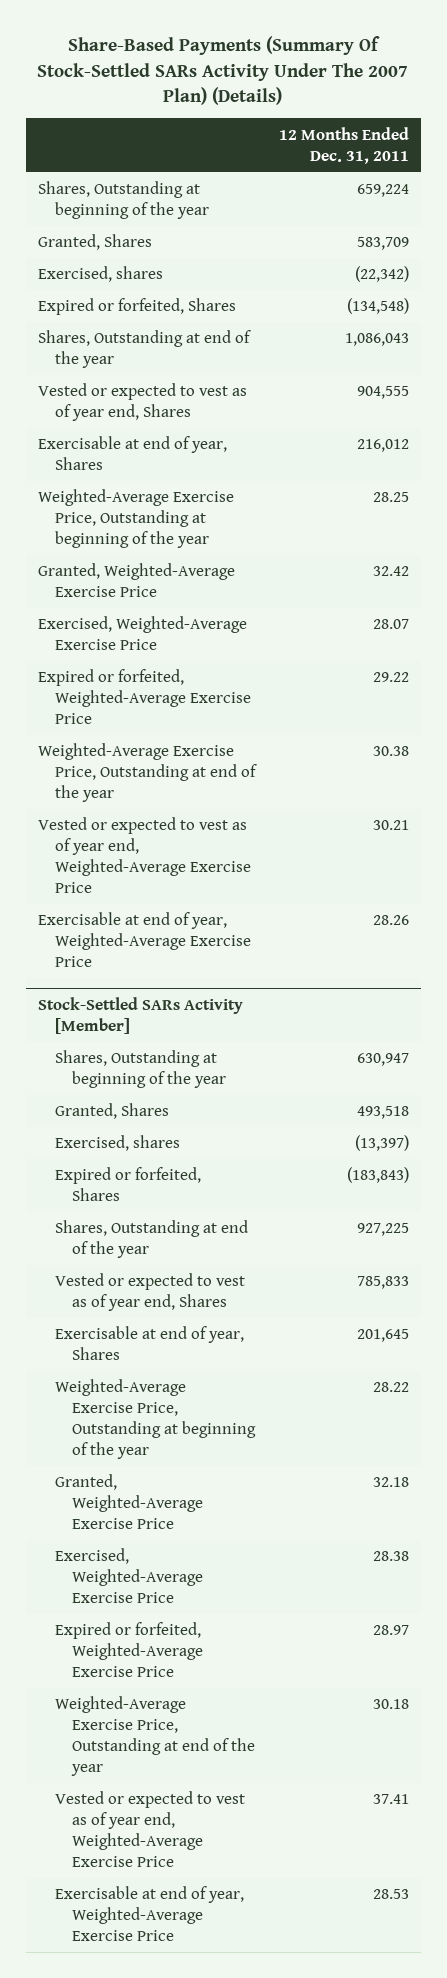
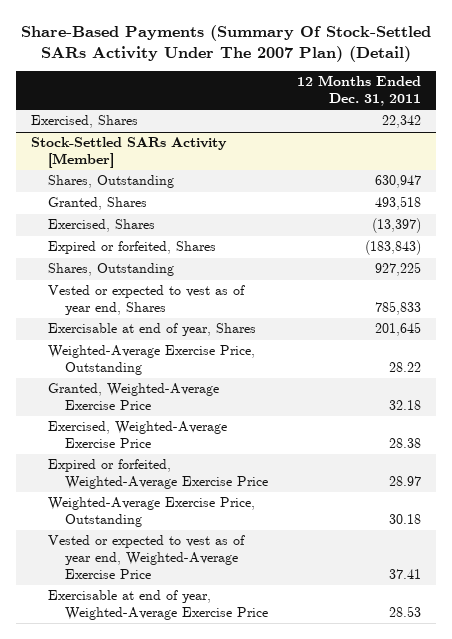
[37,36,409,106] Share-Based Payments (Summary Of Stock-Settled SARs Activity Under The 2007 Plan) (Details) -> [21,24,432,62] Share-Based Payments (Summary Of Stock-Settled SARs Activity Under The 2007 Plan) (Detail)
[37,181,210,220] Shares, Outstanding at beginning of the year -> none
[37,234,152,251] Granted, Shares -> none
[37,298,236,316] Expired or forfeited, Shares -> none
[37,330,251,369] Shares, Outstanding at end of the year -> none
[37,383,247,422] Vested or expected to vest as of year end, Shares -> none
[37,436,227,471] Exercisable at end of year, Shares -> none
[37,489,234,549] Weighted-Average Exercise Price, Outstanding at beginning of the year -> none
[37,563,235,598] Granted, Weighted-Average Exercise Price -> none
[37,616,247,651] Exercised, Weighted-Average Exercise Price -> none
[37,669,252,725] Expired or forfeited, Weighted-Average Exercise Price -> none
[37,743,258,803] Weighted-Average Exercise Price, Outstanding at end of the year -> none
[37,817,252,894] Vested or expected to vest as of year end, Weighted-Average Exercise Price -> none
[37,912,252,968] Exercisable at end of year, Weighted-Average Exercise Price -> none
[37,266,163,283] Exercised, shares -> [30,115,138,129] Exercised, Shares
[354,266,409,283] (22,342) -> [382,115,422,129] 22,342
[55,1050,227,1089] Shares, Outstanding at beginning of the year -> [47,175,174,189] Shares, Outstanding
[55,1135,181,1152] Exercised, shares -> [47,219,155,233] Exercised, Shares
[55,1220,249,1259] Shares, Outstanding at end of the year -> [47,263,174,277] Shares, Outstanding
[55,1379,257,1460] Weighted-Average Exercise Price, Outstanding at beginning of the year -> [47,345,255,376] Weighted-Average Exercise Price, Outstanding
[55,1696,256,1777] Weighted-Average Exercise Price, Outstanding at end of the year -> [47,497,255,528] Weighted-Average Exercise Price, Outstanding

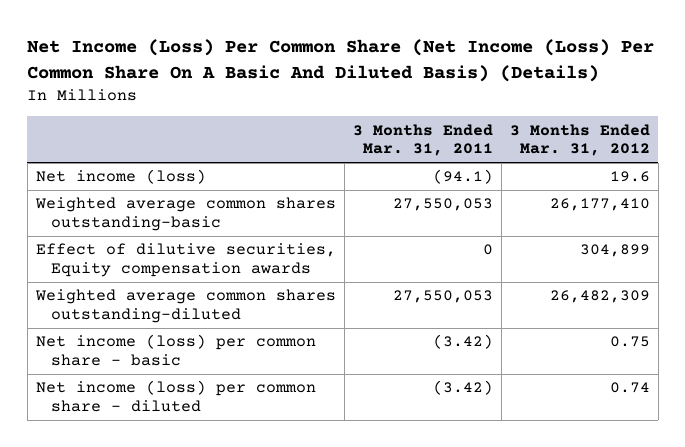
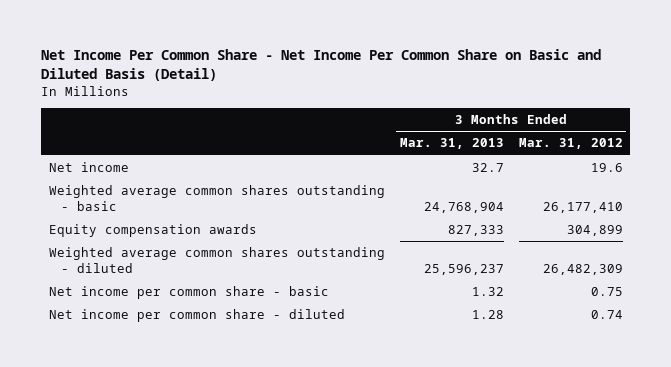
[27,39,655,82] Net Income (Loss) Per Common Share (Net Income (Loss) Per Common Share On A Basic And Diluted Basis) (Details) -> [40,49,601,82] Net Income Per Common Share - Net Income Per Common Share on Basic and Diluted Basis (Detail)
[352,123,493,157] 3 Months Ended Mar. 31, 2011 -> none
none -> [399,138,504,150] Mar. 31, 2013
[35,169,206,185] Net income (loss) -> [48,162,129,173] Net income
[34,197,336,232] Weighted average common shares outstanding-basic -> [48,185,385,212] Weighted average common shares outstanding - basic
[35,243,336,278] Effect of dilutive securities, Equity compensation awards -> [48,224,257,238] Equity compensation awards
[34,289,336,324] Weighted average common shares outstanding-diluted -> [48,247,385,274] Weighted average common shares outstanding - diluted
[35,334,316,367] Net income (loss) per common share - basic -> [48,286,329,300] Net income per common share - basic
[35,380,316,413] Net income (loss) per common share - diluted -> [48,309,345,323] Net income per common share - diluted

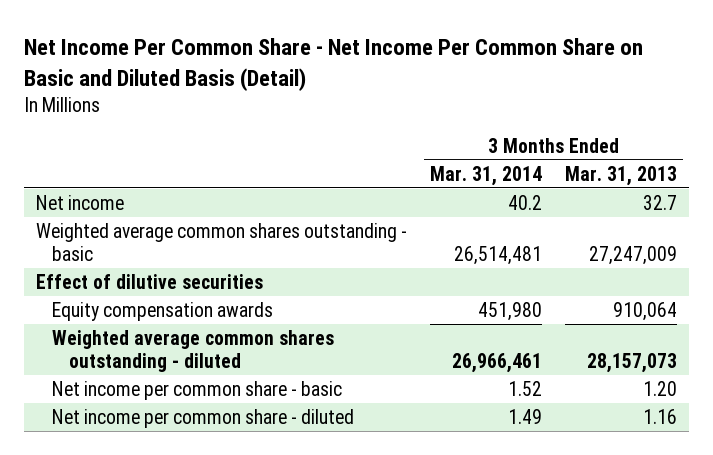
[518,138,623,150] Mar. 31, 2012 -> none
none -> [430,165,543,186] Mar. 31, 2014
[423,202,504,214] 24,768,904 -> [589,245,678,265] 27,247,009
none -> [35,273,263,289] Effect of dilutive securities
[447,225,504,237] 827,333 -> [613,301,678,321] 910,064
[423,264,504,276] 25,596,237 -> [587,352,678,373] 28,157,073
[471,287,504,297] 1.32 -> [643,380,678,396] 1.20
[471,310,504,320] 1.28 -> [643,408,678,424] 1.16

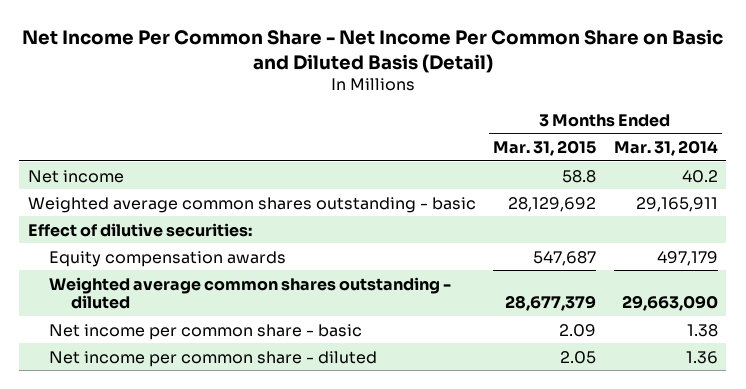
[565,165,678,186] Mar. 31, 2013 -> none
none -> [493,140,597,157] Mar. 31, 2015
[454,245,543,265] 26,514,481 -> [635,196,718,212] 29,165,911
[35,273,263,289] Effect of dilutive securities -> [27,222,252,237] Effect of dilutive securities:
[478,301,543,321] 451,980 -> [656,250,718,266] 497,179
[452,352,543,373] 26,966,461 -> [621,295,718,312] 29,663,090
[508,380,543,396] 1.52 -> [686,323,718,337] 1.38
[508,408,543,424] 1.49 -> [685,350,718,364] 1.36

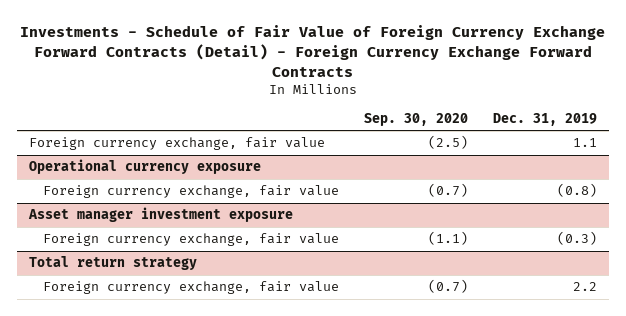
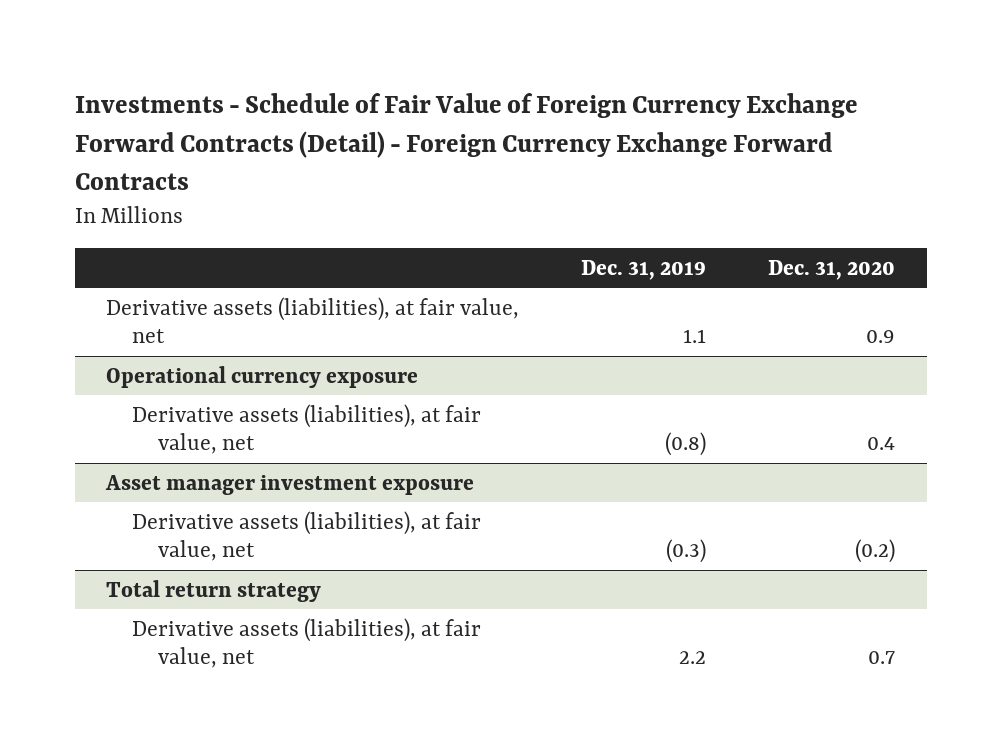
[363,112,468,126] Sep. 30, 2020 -> none
none -> [768,259,896,280] Dec. 31, 2020
[29,137,326,151] Foreign currency exchange, fair value -> [105,296,519,344] Derivative assets (liabilities), at fair value, net
[43,185,340,199] Foreign currency exchange, fair value -> [132,403,482,455] Derivative assets (liabilities), at fair value, net
[43,233,340,247] Foreign currency exchange, fair value -> [132,510,482,562] Derivative assets (liabilities), at fair value, net
[43,281,340,295] Foreign currency exchange, fair value -> [132,617,482,669] Derivative assets (liabilities), at fair value, net

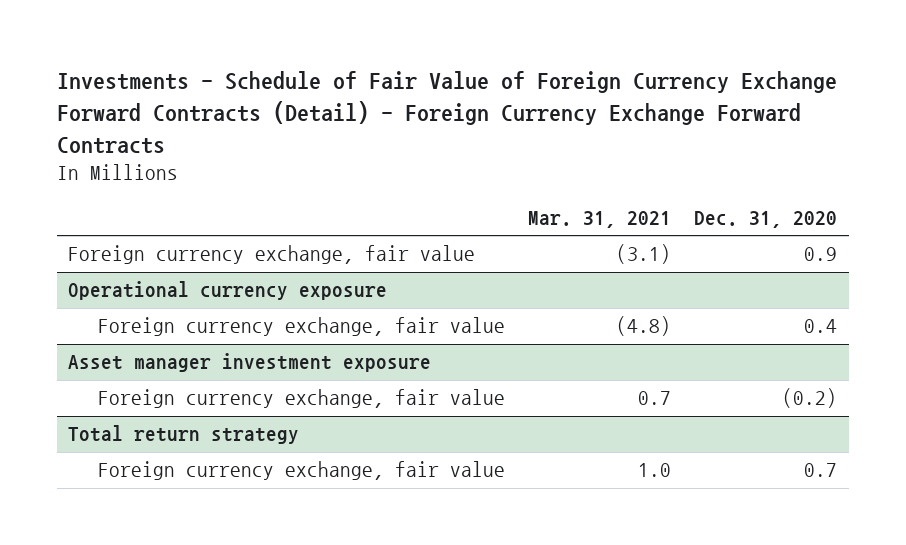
[581,259,707,280] Dec. 31, 2019 -> none
none -> [528,211,672,229] Mar. 31, 2021
[105,296,519,344] Derivative assets (liabilities), at fair value, net -> [68,245,476,265] Foreign currency exchange, fair value
[132,403,482,455] Derivative assets (liabilities), at fair value, net -> [98,317,506,337] Foreign currency exchange, fair value
[132,510,482,562] Derivative assets (liabilities), at fair value, net -> [98,389,506,409] Foreign currency exchange, fair value
[132,617,482,669] Derivative assets (liabilities), at fair value, net -> [98,461,506,481] Foreign currency exchange, fair value

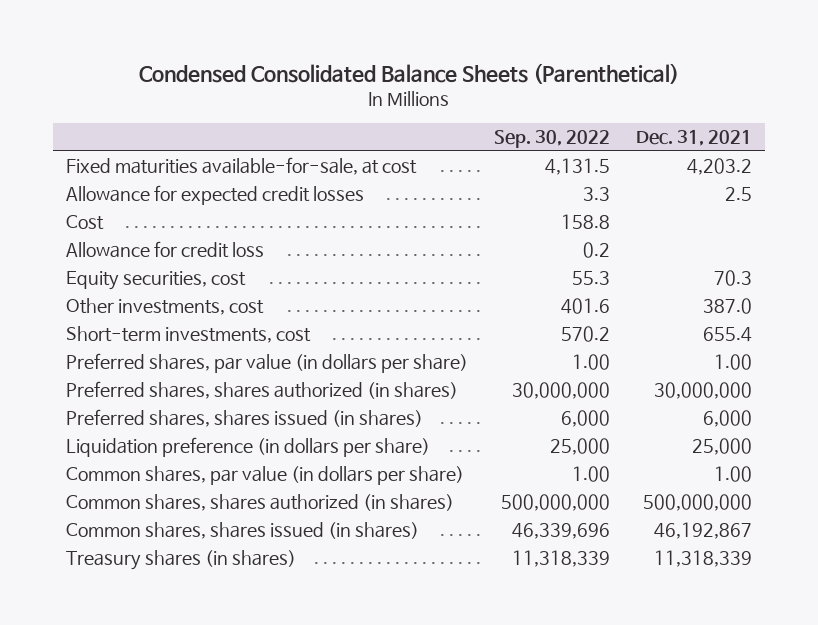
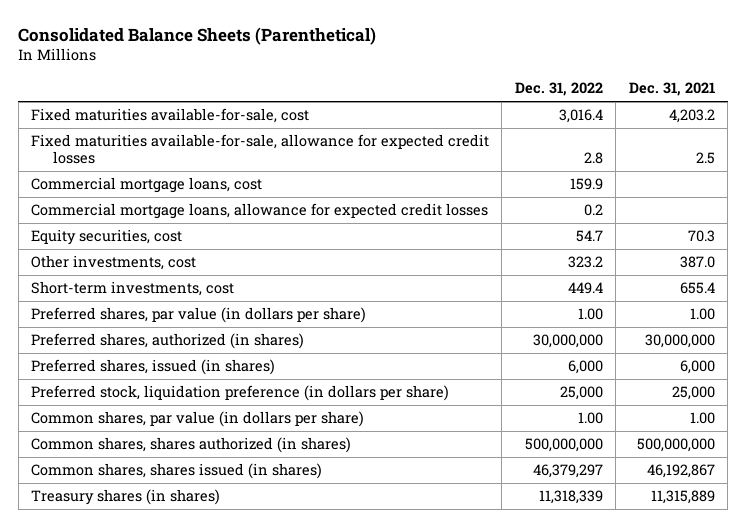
[139,62,680,84] Condensed Consolidated Balance Sheets (Parenthetical) -> [18,26,377,45] Consolidated Balance Sheets (Parenthetical)
[494,130,611,149] Sep. 30, 2022 -> none
none -> [514,82,603,97] Dec. 31, 2022
[66,157,418,176] Fixed maturities available-for-sale, at cost -> [31,108,310,124] Fixed maturities available-for-sale, cost
[66,185,365,206] Allowance for expected credit losses -> [31,134,490,165] Fixed maturities available-for-sale, allowance for expected credit losses
[66,215,105,231] Cost -> [31,177,263,194] Commercial mortgage loans, cost
[66,241,265,259] Allowance for credit loss -> [31,203,489,220] Commercial mortgage loans, allowance for expected credit losses
[66,381,459,400] Preferred shares, shares authorized (in shares) -> [31,333,305,350] Preferred shares, authorized (in shares)
[66,409,424,428] Preferred shares, shares issued (in shares) -> [31,359,276,376] Preferred shares, issued (in shares)
[66,437,431,458] Liquidation preference (in dollars per share) -> [31,385,450,402] Preferred stock, liquidation preference (in dollars per share)
[654,550,753,568] 11,318,339 -> [650,490,715,505] 11,315,889

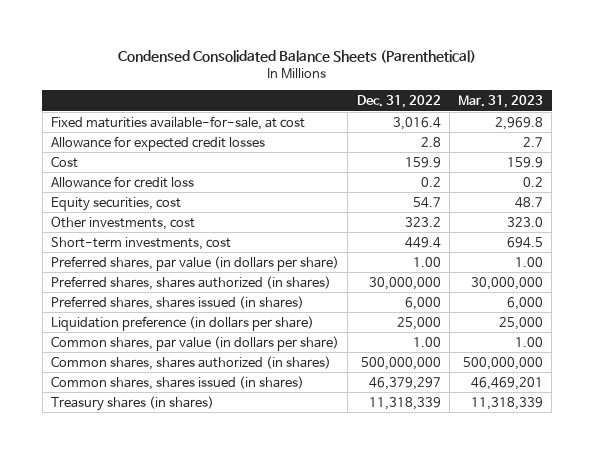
[18,26,377,45] Consolidated Balance Sheets (Parenthetical) -> [118,50,477,64] Condensed Consolidated Balance Sheets (Parenthetical)
[628,82,715,97] Dec. 31, 2021 -> none
none -> [458,94,544,108] Mar. 31, 2023
[31,108,310,124] Fixed maturities available-for-sale, cost -> [51,115,306,130] Fixed maturities available-for-sale, at cost
[31,134,490,165] Fixed maturities available-for-sale, allowance for expected credit losses -> [51,135,266,151] Allowance for expected credit losses
[31,177,263,194] Commercial mortgage loans, cost -> [51,155,79,168] Cost
[31,203,489,220] Commercial mortgage loans, allowance for expected credit losses -> [51,175,195,188] Allowance for credit loss
[31,333,305,350] Preferred shares, authorized (in shares) -> [51,275,332,290] Preferred shares, shares authorized (in shares)
[31,359,276,376] Preferred shares, issued (in shares) -> [51,295,305,310] Preferred shares, shares issued (in shares)
[31,385,450,402] Preferred stock, liquidation preference (in dollars per share) -> [51,315,315,331] Liquidation preference (in dollars per share)

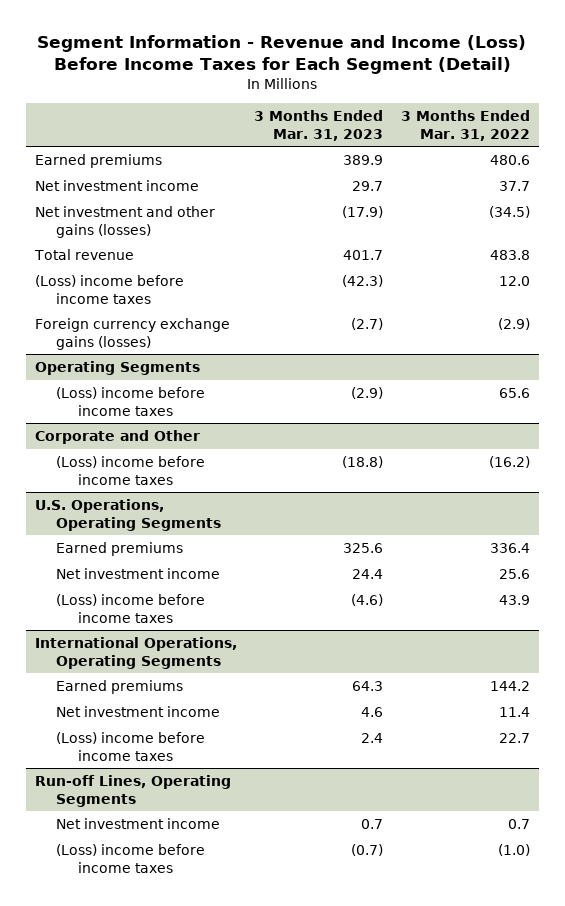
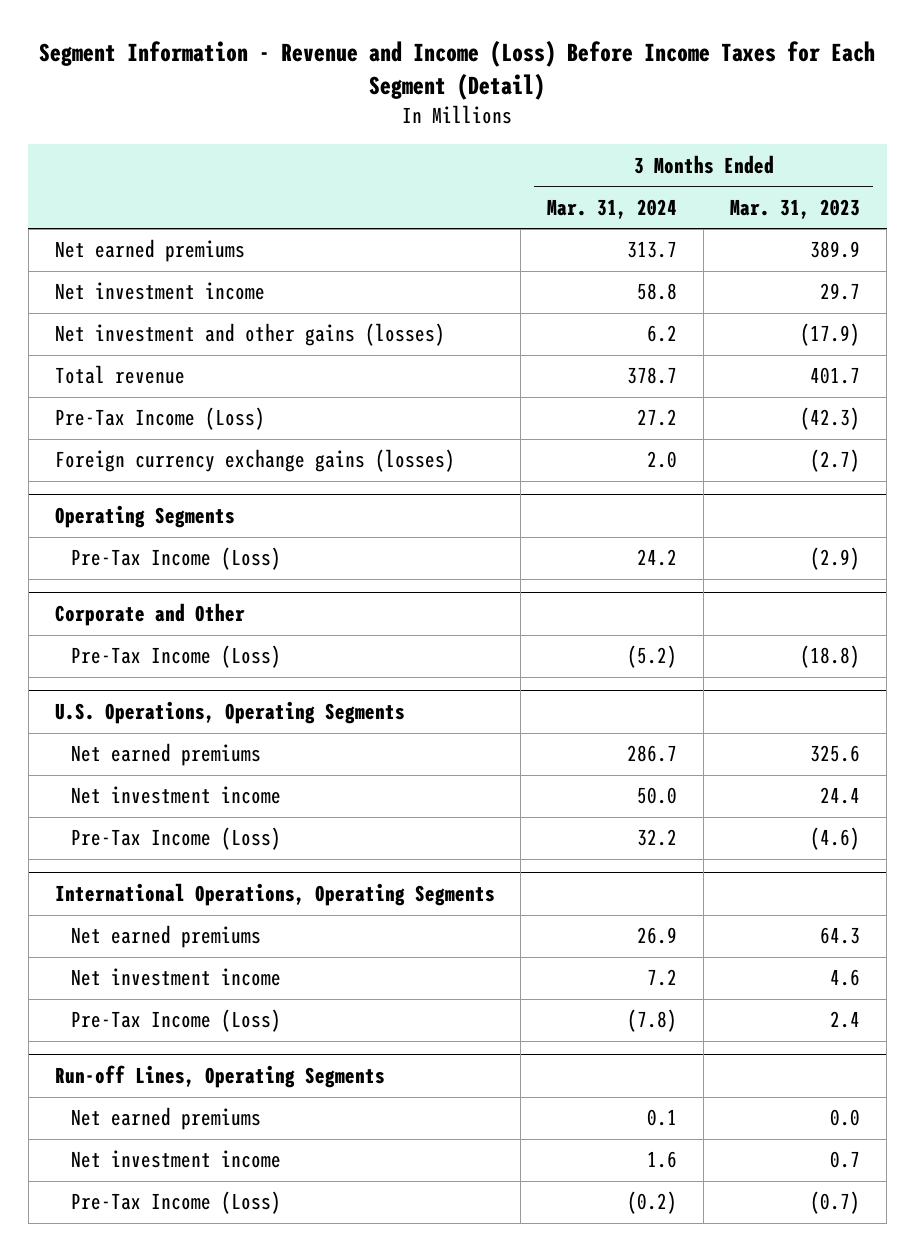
[401,110,531,141] 3 Months Ended Mar. 31, 2022 -> none
none -> [547,198,678,219] Mar. 31, 2024
[34,153,162,168] Earned premiums -> [54,239,245,263] Net earned premiums
[34,274,184,304] (Loss) income before income taxes -> [54,407,265,431] Pre-Tax Income (Loss)
[56,386,206,416] (Loss) income before income taxes -> [70,547,281,571] Pre-Tax Income (Loss)
[56,455,206,485] (Loss) income before income taxes -> [70,645,281,669] Pre-Tax Income (Loss)
[56,541,184,556] Earned premiums -> [70,743,261,767] Net earned premiums
[56,593,206,623] (Loss) income before income taxes -> [70,827,281,851] Pre-Tax Income (Loss)
[56,679,184,694] Earned premiums -> [70,925,261,949] Net earned premiums
[56,731,206,761] (Loss) income before income taxes -> [70,1009,281,1033] Pre-Tax Income (Loss)
none -> [70,1107,261,1131] Net earned premiums
[56,843,206,873] (Loss) income before income taxes -> [70,1191,281,1215] Pre-Tax Income (Loss)

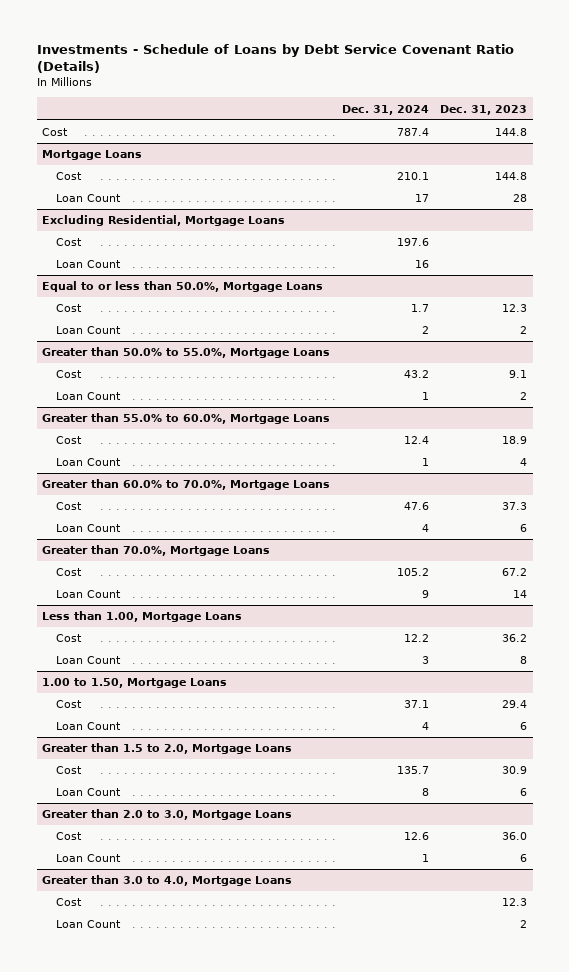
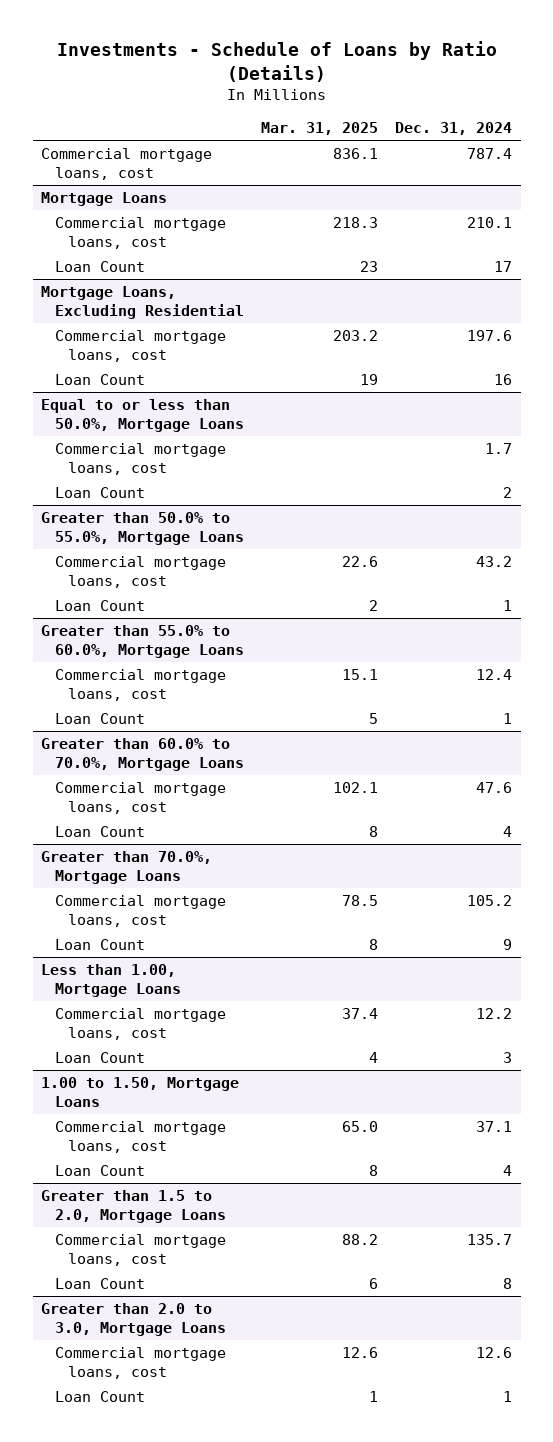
[36,43,514,74] Investments - Schedule of Loans by Debt Service Covenant Ratio (Details) -> [56,41,497,82] Investments - Schedule of Loans by Ratio (Details)
[440,104,528,115] Dec. 31, 2023 -> none
none -> [260,122,378,136] Mar. 31, 2025
[42,128,69,137] Cost -> [41,148,213,181] Commercial mortgage loans, cost
[56,172,83,181] Cost -> [54,217,226,250] Commercial mortgage loans, cost
[42,215,286,227] Excluding Residential, Mortgage Loans -> [41,286,244,320] Mortgage Loans, Excluding Residential
[56,238,83,247] Cost -> [54,330,226,363] Commercial mortgage loans, cost
[56,304,83,313] Cost -> [54,443,226,476] Commercial mortgage loans, cost
[56,370,83,379] Cost -> [54,556,226,589] Commercial mortgage loans, cost
[56,436,83,445] Cost -> [54,669,226,702] Commercial mortgage loans, cost
[56,502,83,511] Cost -> [54,782,226,815] Commercial mortgage loans, cost
[56,568,83,577] Cost -> [54,895,226,928] Commercial mortgage loans, cost
[56,634,83,643] Cost -> [54,1008,226,1041] Commercial mortgage loans, cost
[56,700,83,709] Cost -> [54,1121,226,1154] Commercial mortgage loans, cost
[56,766,83,775] Cost -> [54,1234,226,1267] Commercial mortgage loans, cost
[56,832,83,841] Cost -> [54,1347,226,1380] Commercial mortgage loans, cost
[42,875,293,887] Greater than 3.0 to 4.0, Mortgage Loans -> none
[56,898,83,907] Cost -> none
[56,920,122,929] Loan Count -> none

